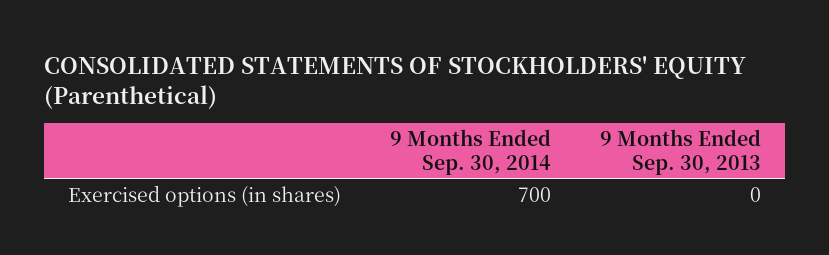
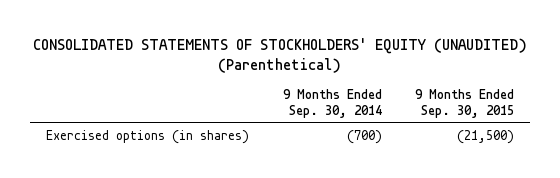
[43,55,746,109] CONSOLIDATED STATEMENTS OF STOCKHOLDERS' EQUITY (Parenthetical) -> [33,37,528,73] CONSOLIDATED STATEMENTS OF STOCKHOLDERS' EQUITY (UNAUDITED) (Parenthetical)
[599,129,761,175] 9 Months Ended Sep. 30, 2013 -> none
none -> [414,88,514,119] 9 Months Ended Sep. 30, 2015
[517,186,551,202] 700 -> [346,130,382,145] (700)

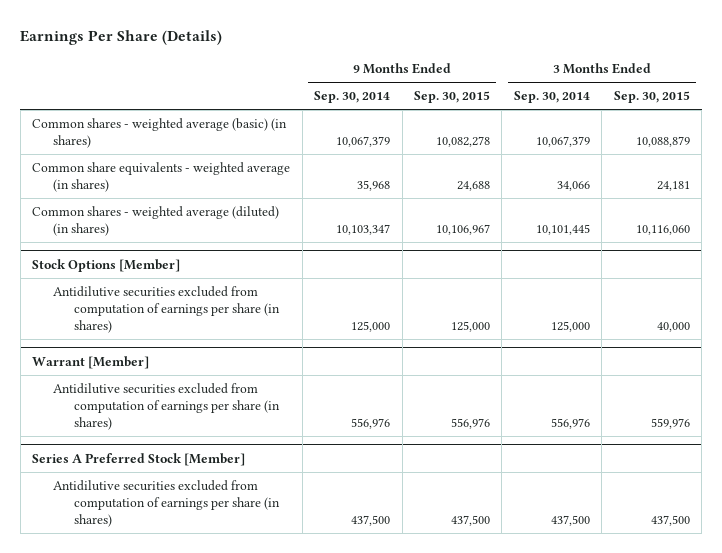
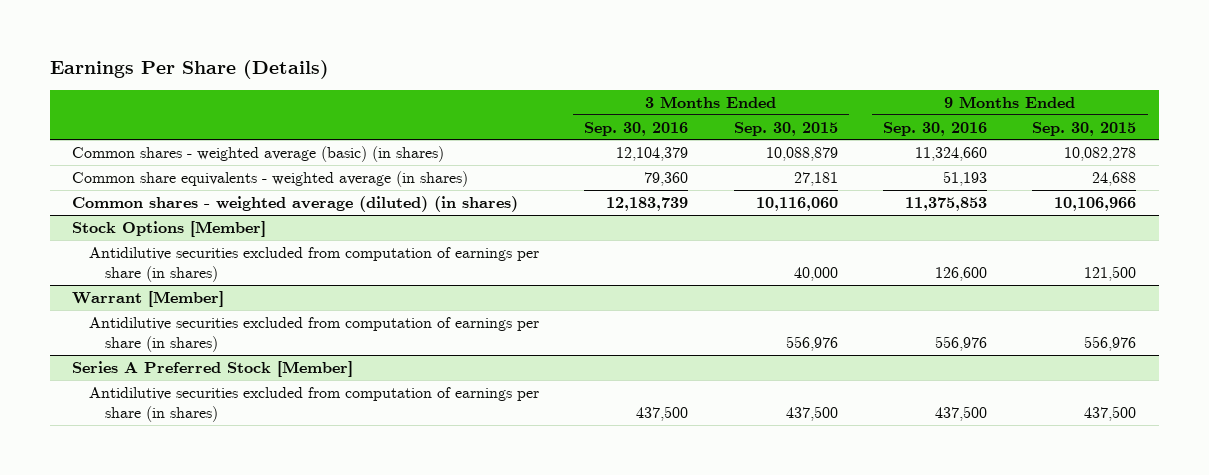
[314,91,391,104] Sep. 30, 2014 -> none
[513,91,590,104] Sep. 30, 2014 -> none
none -> [584,121,689,136] Sep. 30, 2016
none -> [883,121,988,136] Sep. 30, 2016
[656,181,690,192] 24,181 -> [793,171,838,186] 27,181
[435,224,490,236] 10,106,967 -> [1054,196,1137,211] 10,106,966
[450,321,490,333] 125,000 -> [1084,266,1137,282] 121,500
[650,418,690,430] 559,976 -> [785,336,838,352] 556,976

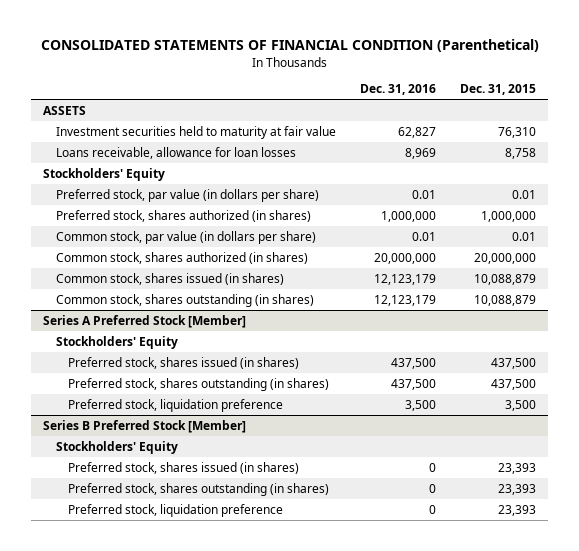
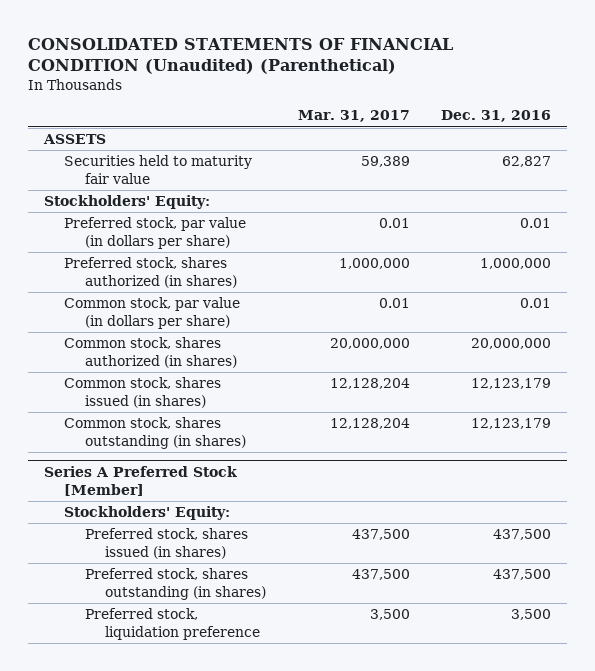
[40,39,539,53] CONSOLIDATED STATEMENTS OF FINANCIAL CONDITION (Parenthetical) -> [28,37,454,75] CONSOLIDATED STATEMENTS OF FINANCIAL CONDITION (Unaudited) (Parenthetical)
[459,84,536,96] Dec. 31, 2015 -> none
none -> [297,110,410,123] Mar. 31, 2017
[55,146,296,159] Loans receivable, allowance for loan losses -> none
[55,125,336,139] Investment securities held to maturity at fair value -> [64,155,253,184] Securities held to maturity fair value
[43,167,166,181] Stockholders' Equity -> [43,195,210,210] Stockholders' Equity:
[55,335,178,349] Stockholders' Equity -> [64,506,231,521] Stockholders' Equity:
[43,419,247,433] Series B Preferred Stock [Member] -> none
[55,440,178,454] Stockholders' Equity -> none
[67,461,299,474] Preferred stock, shares issued (in shares) -> none
[67,482,329,496] Preferred stock, shares outstanding (in shares) -> none
[67,503,283,517] Preferred stock, liquidation preference -> none

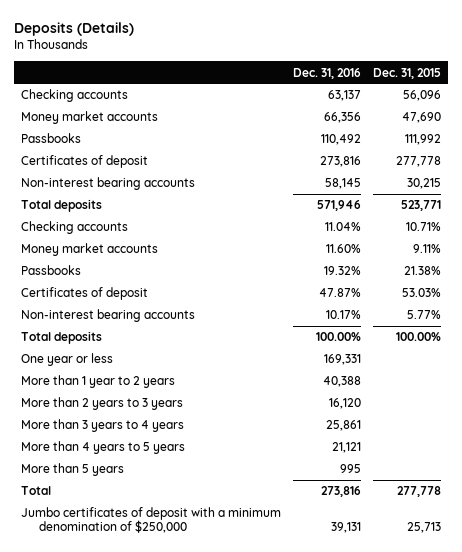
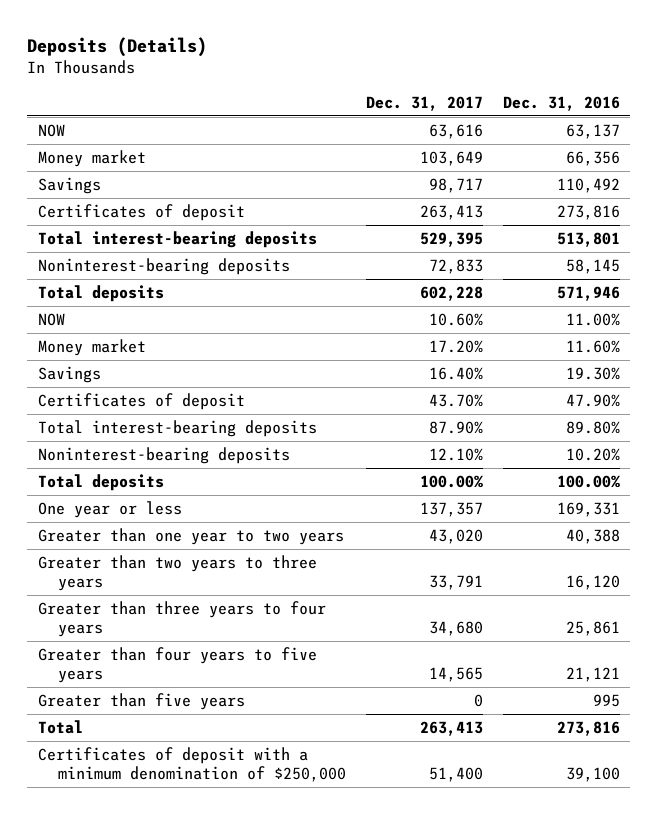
[373,67,442,79] Dec. 31, 2015 -> none
none -> [365,95,483,111] Dec. 31, 2017
[20,89,128,103] Checking accounts -> [37,123,65,137] NOW
[20,111,158,125] Money market accounts -> [37,149,146,167] Money market
[20,133,81,144] Passbooks -> [37,176,101,194] Savings
[20,177,195,191] Non-interest bearing accounts -> [37,230,317,248] Total interest-bearing deposits
[325,178,362,190] 58,145 -> [557,231,621,247] 513,801
none -> [37,257,290,275] Noninterest-bearing deposits
[20,221,128,235] Checking accounts -> none
[20,265,81,276] Passbooks -> none
none -> [37,312,65,326] NOW
[20,243,158,257] Money market accounts -> [37,338,146,356] Money market
none -> [37,365,101,383] Savings
[319,288,362,298] 47.87% -> [566,393,621,407] 47.90%
[20,309,195,323] Non-interest bearing accounts -> [37,419,317,437] Total interest-bearing deposits
[326,310,362,320] 10.17% -> [566,420,621,434] 89.80%
none -> [37,446,290,464] Noninterest-bearing deposits
[20,375,175,389] More than 1 year to 2 years -> [37,527,344,545] Greater than one year to two years
[20,397,183,411] More than 2 years to 3 years -> [37,554,317,592] Greater than two years to three years
[20,419,184,433] More than 3 years to 4 years -> [37,600,326,638] Greater than three years to four years
[20,441,185,455] More than 4 years to 5 years -> [37,646,317,684] Greater than four years to five years
[20,463,124,477] More than 5 years -> [37,692,245,710] Greater than five years
[20,507,281,534] Jumbo certificates of deposit with a minimum denomination of $250,000 -> [37,746,346,783] Certificates of deposit with a minimum denomination of $250,000
[331,522,362,534] 39,131 -> [566,767,621,783] 39,100

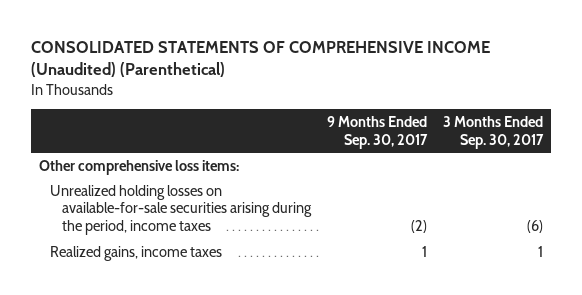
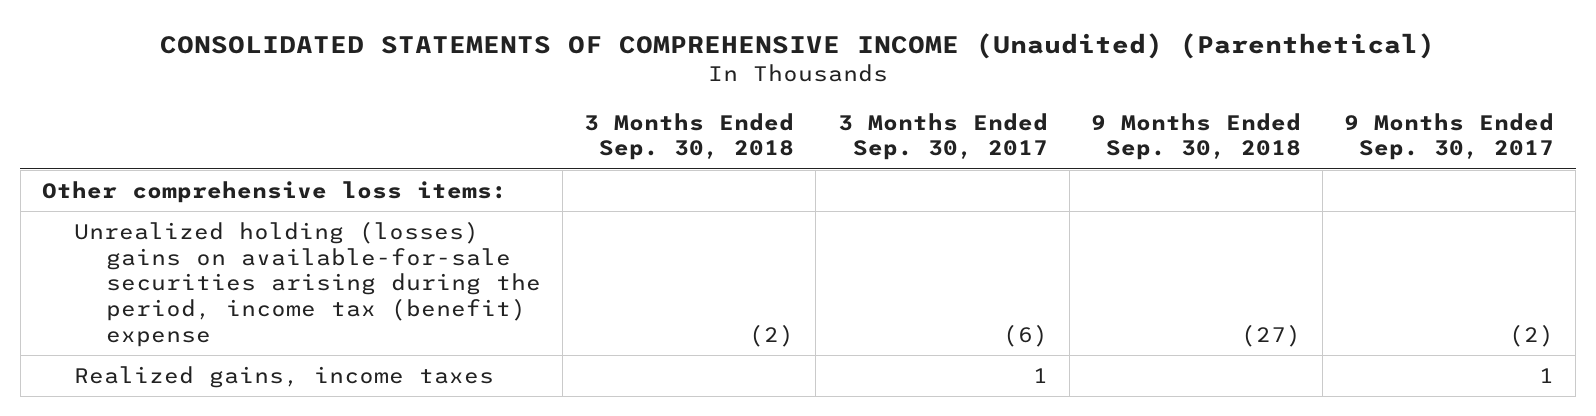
none -> [584,112,795,161] 3 Months Ended Sep. 30, 2018
none -> [1090,112,1301,161] 9 Months Ended Sep. 30, 2018
[50,184,312,236] Unrealized holding losses on available-for-sale securities arising during the period, income taxes -> [73,220,541,347] Unrealized holding (losses) gains on available-for-sale securities arising during the period, income tax (benefit) expense

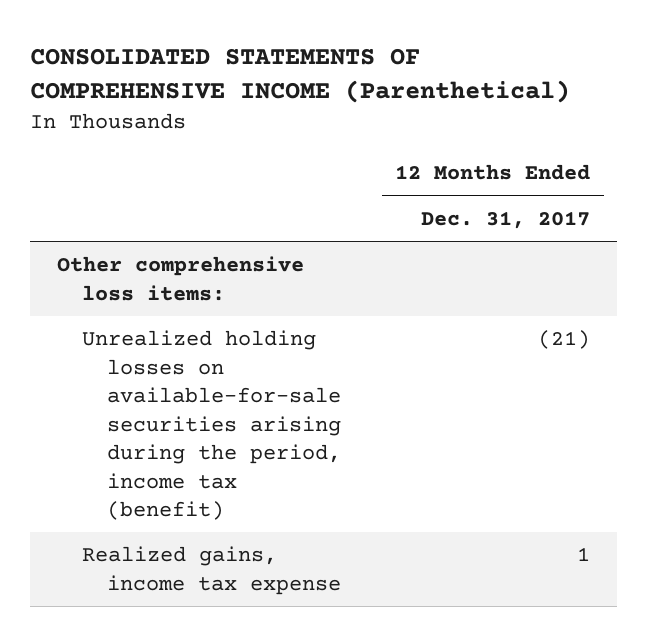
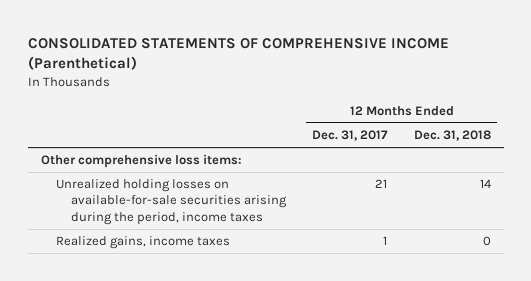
none -> [413,130,491,142] Dec. 31, 2018
[82,330,342,521] Unrealized holding losses on available-for-sale securities arising during the period, income tax (benefit) -> [55,179,287,225] Unrealized holding losses on available-for-sale securities arising during the period, income taxes
[538,330,591,350] (21) -> [375,179,388,189] 21
[82,546,342,595] Realized gains, income tax expense -> [55,236,230,250] Realized gains, income taxes

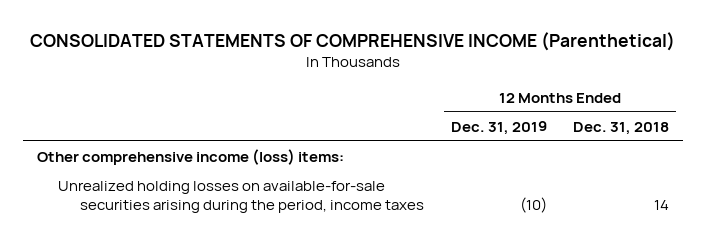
[312,130,389,142] Dec. 31, 2017 -> none
none -> [450,120,547,135] Dec. 31, 2019
[40,154,242,169] Other comprehensive loss items: -> [36,149,344,166] Other comprehensive income (loss) items:
[55,236,230,250] Realized gains, income taxes -> none

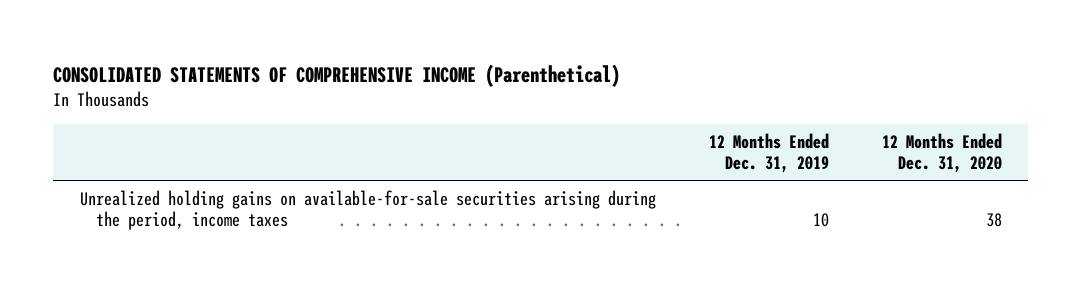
[573,121,670,135] Dec. 31, 2018 -> none
none -> [881,132,1002,174] 12 Months Ended Dec. 31, 2020
[36,149,344,166] Other comprehensive income (loss) items: -> none
[58,181,425,214] Unrealized holding losses on available-for-sale securities arising during the period, income taxes -> [79,189,656,231] Unrealized holding gains on available-for-sale securities arising during the period, income taxes
[519,197,547,214] (10) -> [812,213,829,228] 10

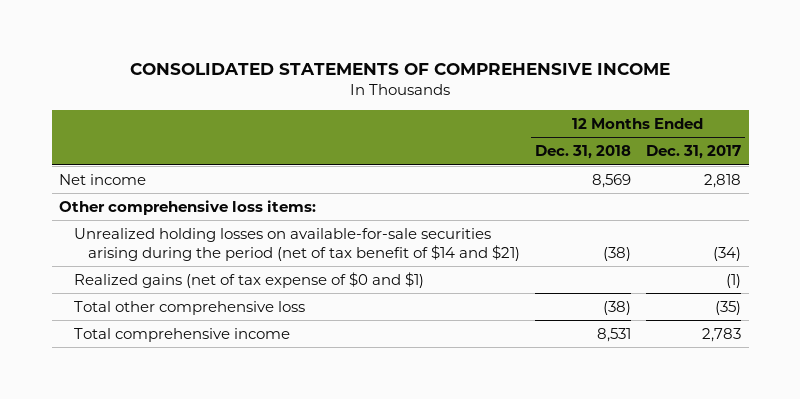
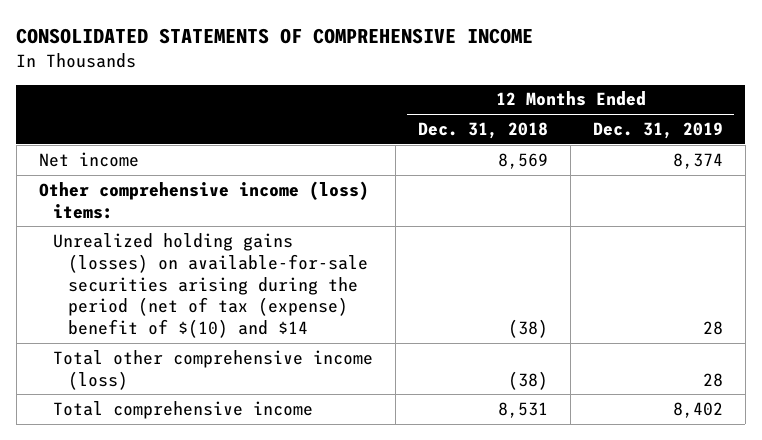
[646,145,742,160] Dec. 31, 2017 -> none
none -> [592,122,723,140] Dec. 31, 2019
[73,271,424,288] Realized gains (net of tax expense of $0 and $1) -> none
[59,199,317,215] Other comprehensive loss items: -> [38,180,369,219] Other comprehensive income (loss) items:
[73,227,521,261] Unrealized holding losses on available-for-sale securities arising during the period (net of tax benefit of $14 and $21) -> [53,232,369,339] Unrealized holding gains (losses) on available-for-sale securities arising during the period (net of tax (expense) benefit of $(10) and $14
[73,300,305,315] Total other comprehensive loss -> [53,349,374,390] Total other comprehensive income (loss)

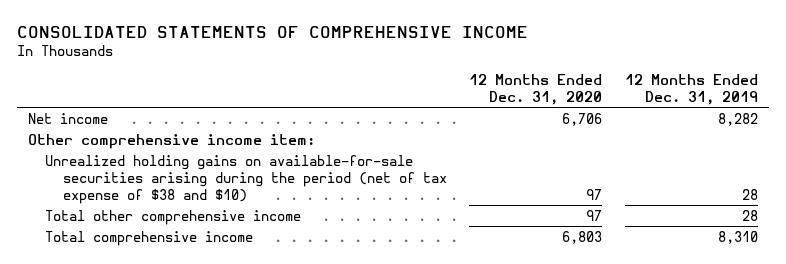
[418,122,549,140] Dec. 31, 2018 -> none
none -> [469,74,603,106] 12 Months Ended Dec. 31, 2020
[672,152,723,169] 8,374 -> [717,112,758,126] 8,282
[38,180,369,219] Other comprehensive income (loss) items: -> [28,133,316,149] Other comprehensive income item:
[53,232,369,339] Unrealized holding gains (losses) on available-for-sale securities arising during the period (net of tax (expense) benefit of $(10) and $14 -> [45,154,447,204] Unrealized holding gains on available-for-sale securities arising during the period (net of tax expense of $38 and $10)
[53,349,374,390] Total other comprehensive income (loss) -> [45,209,302,225] Total other comprehensive income
[672,401,723,418] 8,402 -> [717,230,758,244] 8,310

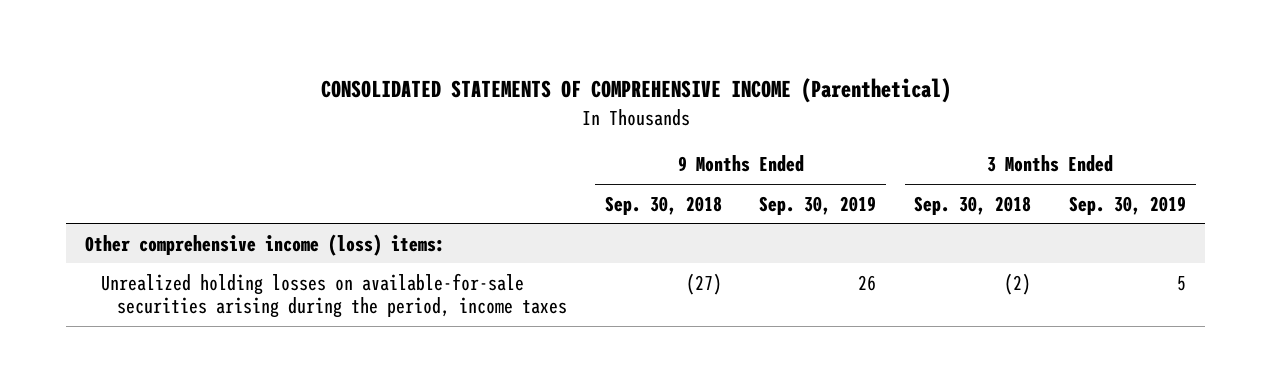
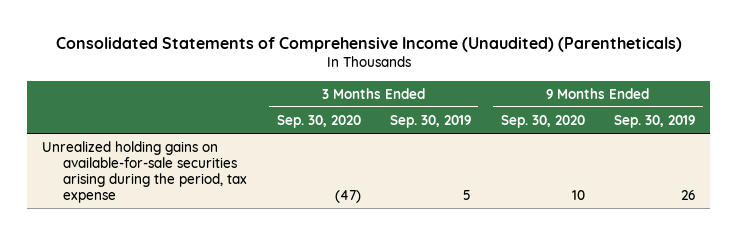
[320,78,951,104] CONSOLIDATED STATEMENTS OF COMPREHENSIVE INCOME (Parenthetical) -> [55,36,682,52] Consolidated Statements of Comprehensive Income (Unaudited) (Parentheticals)
[604,195,722,215] Sep. 30, 2018 -> none
[914,195,1032,215] Sep. 30, 2018 -> none
none -> [276,114,361,128] Sep. 30, 2020
none -> [500,114,585,128] Sep. 30, 2020
[84,233,445,256] Other comprehensive income (loss) items: -> none
[100,272,567,319] Unrealized holding losses on available-for-sale securities arising during the period, income taxes -> [41,140,248,204] Unrealized holding gains on available-for-sale securities arising during the period, tax expense

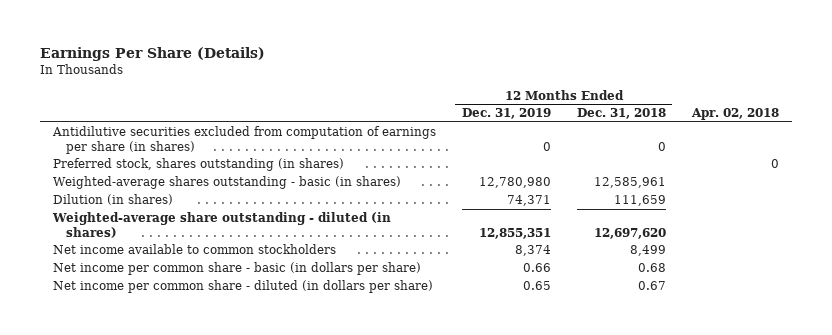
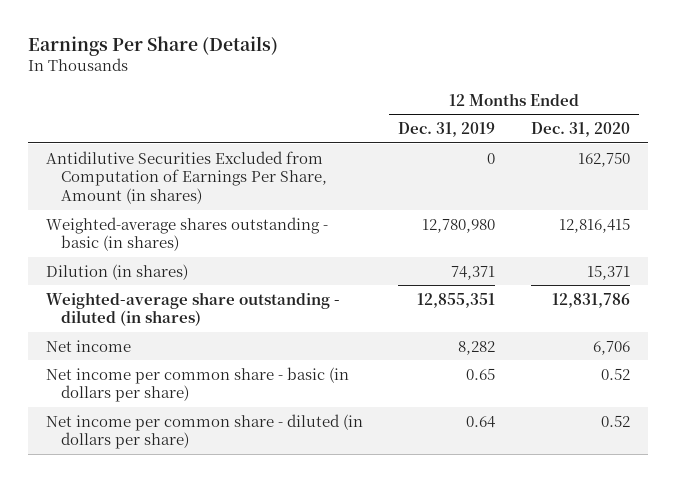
[576,108,666,120] Dec. 31, 2018 -> none
[690,108,779,121] Apr. 02, 2018 -> none
none -> [531,122,631,138] Dec. 31, 2020
[52,158,344,172] Preferred stock, shares outstanding (in shares) -> none
[51,126,436,154] Antidilutive securities excluded from computation of earnings per share (in shares) -> [45,150,328,204] Antidilutive Securities Excluded from Computation of Earnings Per Share, Amount (in shares)
[52,244,336,255] Net income available to common stockholders -> [45,339,131,352] Net income
[514,245,551,257] 8,374 -> [458,340,496,355] 8,282
[522,263,551,273] 0.66 -> [466,367,496,380] 0.65
[522,281,551,291] 0.65 -> [466,415,496,428] 0.64

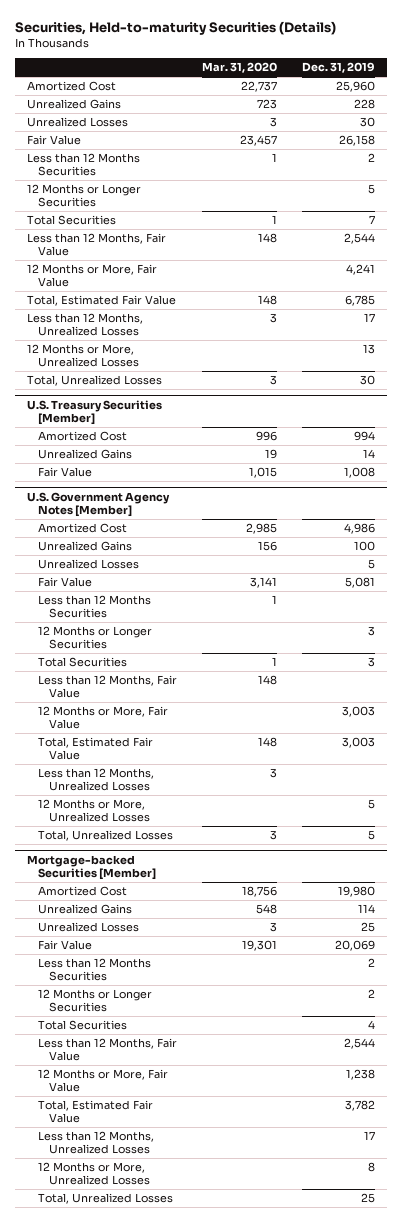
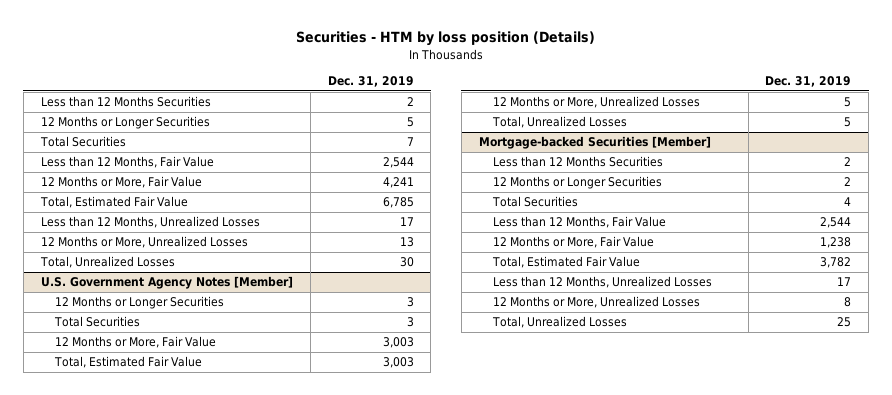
[15,21,337,36] Securities, Held-to-maturity Securities (Details) -> [296,31,596,47] Securities - HTM by loss position (Details)
[202,62,278,74] Mar. 31, 2020 -> none
[27,80,117,91] Amortized Cost -> none
[27,98,122,109] Unrealized Gains -> none
[27,116,129,127] Unrealized Losses -> none
[27,134,82,145] Fair Value -> none
[27,399,163,425] U.S. Treasury Securities [Member] -> none
[38,430,128,441] Amortized Cost -> none
[38,448,133,459] Unrealized Gains -> none
[38,466,93,477] Fair Value -> none
[38,522,128,533] Amortized Cost -> none
[38,540,133,551] Unrealized Gains -> none
[38,558,140,569] Unrealized Losses -> none
[38,576,93,587] Fair Value -> none
[38,594,152,619] Less than 12 Months Securities -> none
[38,674,178,699] Less than 12 Months, Fair Value -> none
[38,767,155,792] Less than 12 Months, Unrealized Losses -> none
[38,885,128,896] Amortized Cost -> none
[38,903,133,914] Unrealized Gains -> none
[38,921,140,932] Unrealized Losses -> none
[38,939,93,950] Fair Value -> none

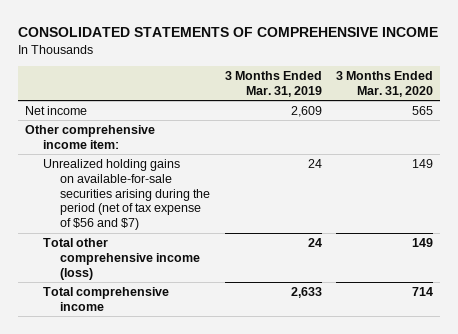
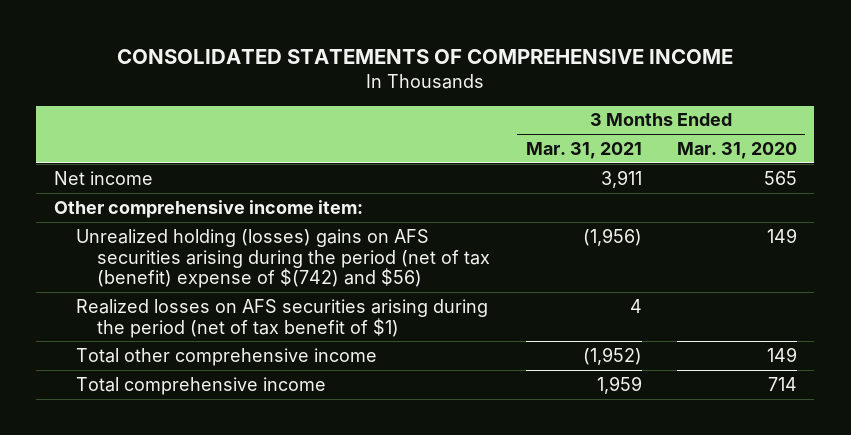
[224,71,322,98] 3 Months Ended Mar. 31, 2019 -> none
none -> [525,141,642,159] Mar. 31, 2021
[42,158,211,231] Unrealized holding gains on available-for-sale securities arising during the period (net of tax expense of $56 and $7) -> [75,228,491,289] Unrealized holding (losses) gains on AFS securities arising during the period (net of tax (benefit) expense of $(742) and $56)
none -> [75,298,488,338] Realized losses on AFS securities arising during the period (net of tax benefit of $1)
[42,237,201,280] Total other comprehensive income (loss) -> [75,347,377,366] Total other comprehensive income

